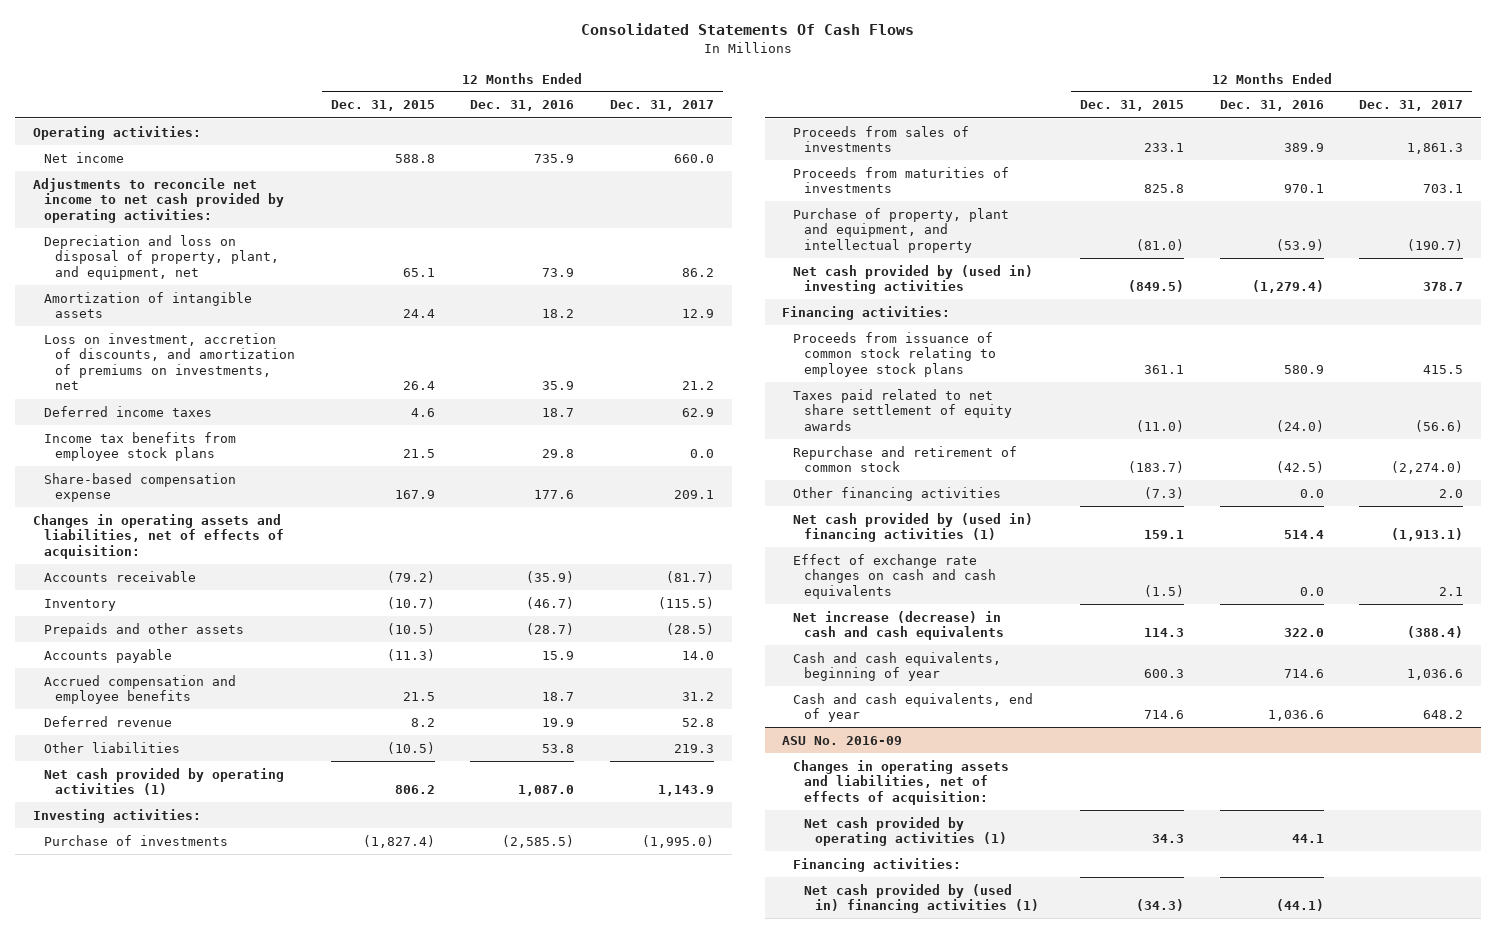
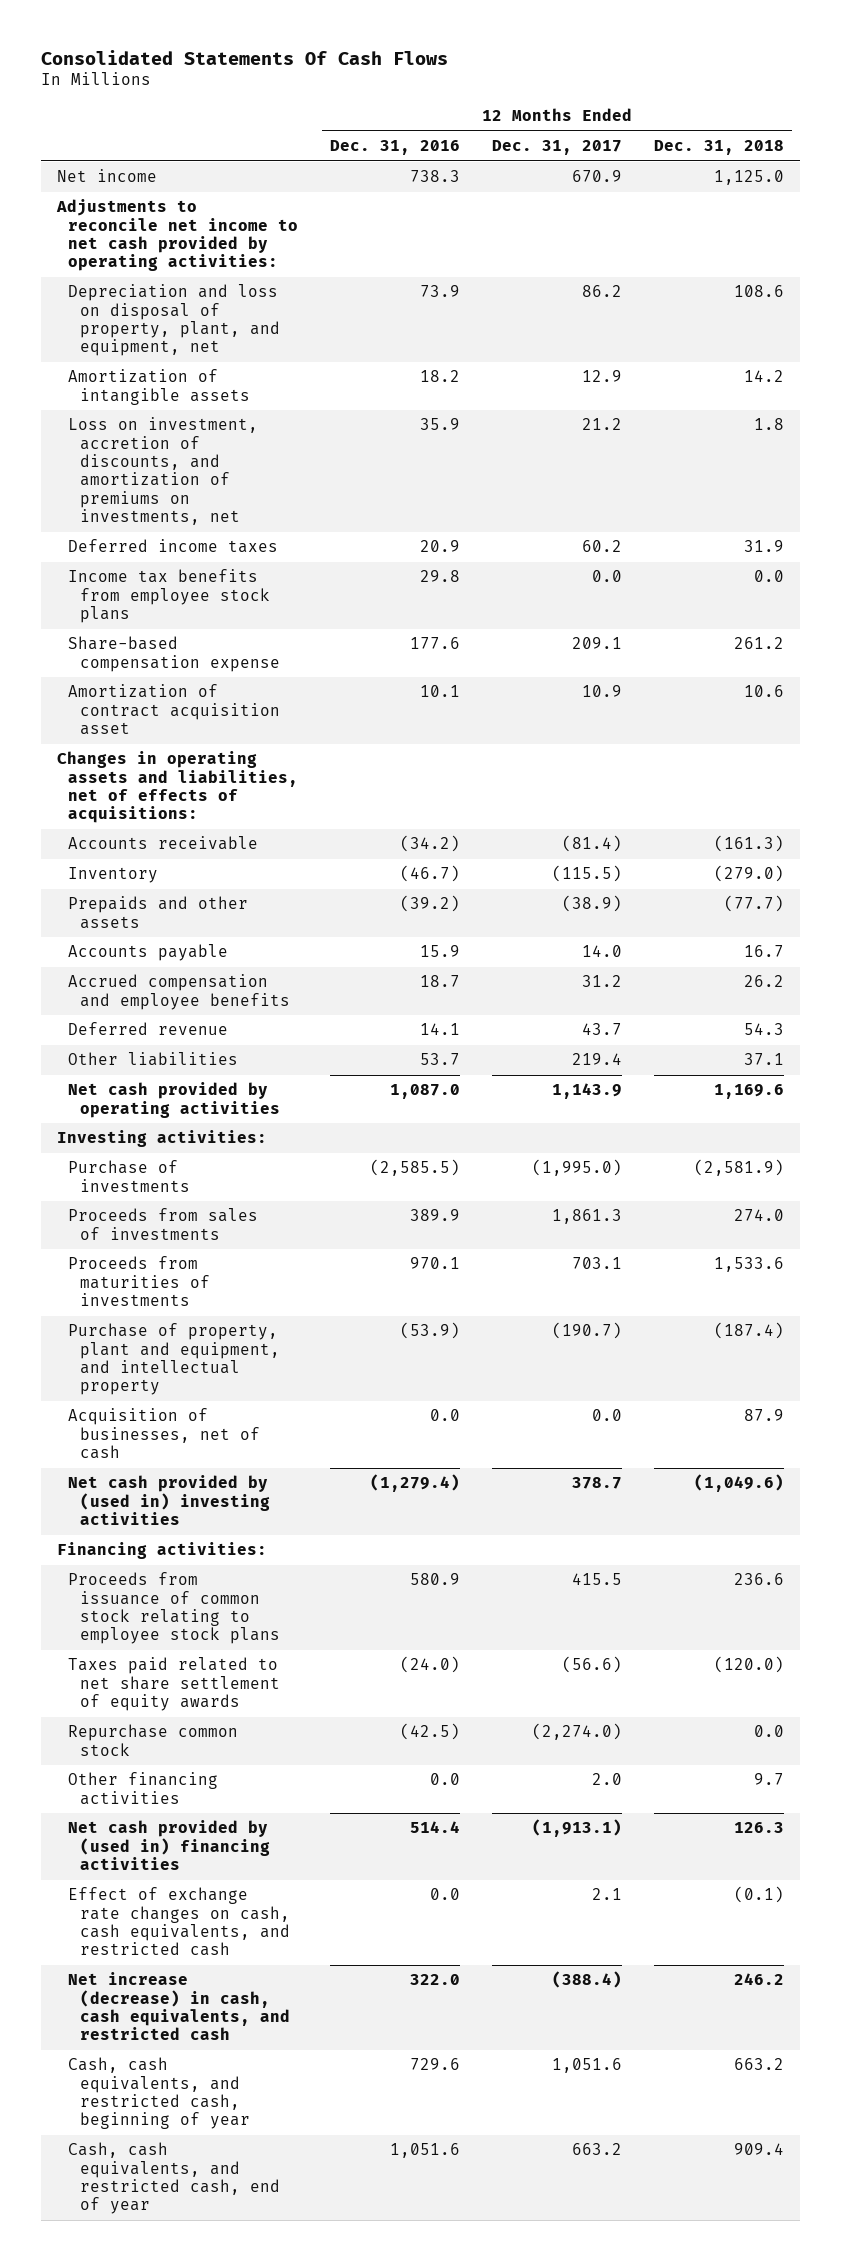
[330,100,435,112] Dec. 31, 2015 -> none
none -> [654,140,785,156] Dec. 31, 2018
[32,125,201,140] Operating activities: -> none
[534,153,575,163] 735.9 -> [410,170,461,183] 738.3
[673,153,714,163] 660.0 -> [572,170,623,183] 670.9
[542,407,575,417] 18.7 -> [420,540,461,553] 20.9
[681,407,714,417] 62.9 -> [582,540,623,553] 60.2
none -> [68,684,280,736] Amortization of contract acquisition asset
[32,513,284,559] Changes in operating assets and liabilities, net of effects of acquisition: -> [56,751,299,824] Changes in operating assets and liabilities, net of effects of acquisitions:
[526,570,575,583] (35.9) -> [400,835,461,853] (34.2)
[665,570,714,583] (81.7) -> [562,835,623,853] (81.4)
[526,622,575,635] (28.7) -> [400,895,461,913] (39.2)
[665,622,714,635] (28.5) -> [562,895,623,913] (38.9)
[542,717,575,727] 19.9 -> [420,1023,461,1036] 14.1
[681,717,714,727] 52.8 -> [582,1023,623,1036] 43.7
[542,743,575,753] 53.8 -> [420,1053,461,1066] 53.7
[673,743,714,753] 219.3 -> [572,1053,623,1066] 219.4
[43,767,284,796] Net cash provided by operating activities (1) -> [68,1082,280,1118] Net cash provided by operating activities
none -> [68,1408,260,1460] Acquisition of businesses, net of cash
[793,445,1018,473] Repurchase and retirement of common stock -> [68,1724,239,1756] Repurchase common stock
[782,735,903,745] ASU No. 2016-09 -> none
[793,759,1010,805] Changes in operating assets and liabilities, net of effects of acquisition: -> none
[804,816,1008,847] Net cash provided by operating activities (1) -> none
[793,857,962,872] Financing activities: -> none
[804,883,1040,914] Net cash provided by (used in) financing activities (1) -> none
[793,512,1034,543] Net cash provided by (used in) financing activities (1) -> [68,1820,270,1871] Net cash provided by (used in) financing activities
[793,553,997,599] Effect of exchange rate changes on cash and cash equivalents -> [68,1887,290,1957] Effect of exchange rate changes on cash, cash equivalents, and restricted cash
[793,610,1005,641] Net increase (decrease) in cash and cash equivalents -> [68,1972,290,2041] Net increase (decrease) in cash, cash equivalents, and restricted cash
[793,651,1002,682] Cash and cash equivalents, beginning of year -> [68,2057,250,2130] Cash, cash equivalents, and restricted cash, beginning of year
[1283,669,1324,679] 714.6 -> [410,2058,461,2071] 729.6
[1407,669,1464,681] 1,036.6 -> [552,2058,623,2074] 1,051.6
[793,692,1034,723] Cash and cash equivalents, end of year -> [68,2142,280,2215] Cash, cash equivalents, and restricted cash, end of year
[1267,710,1324,722] 1,036.6 -> [390,2143,461,2159] 1,051.6
[1423,710,1464,720] 648.2 -> [572,2143,623,2156] 663.2

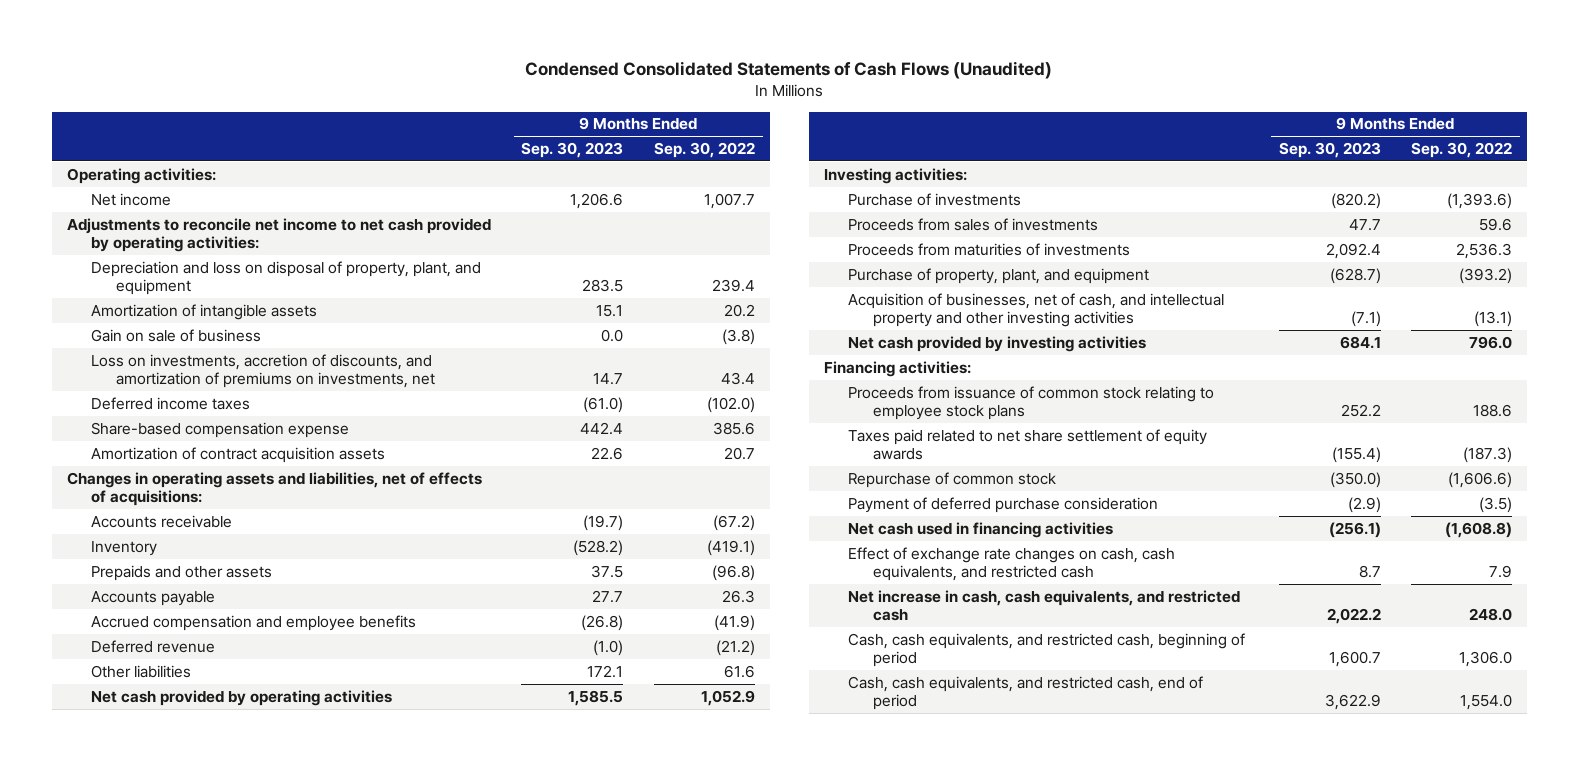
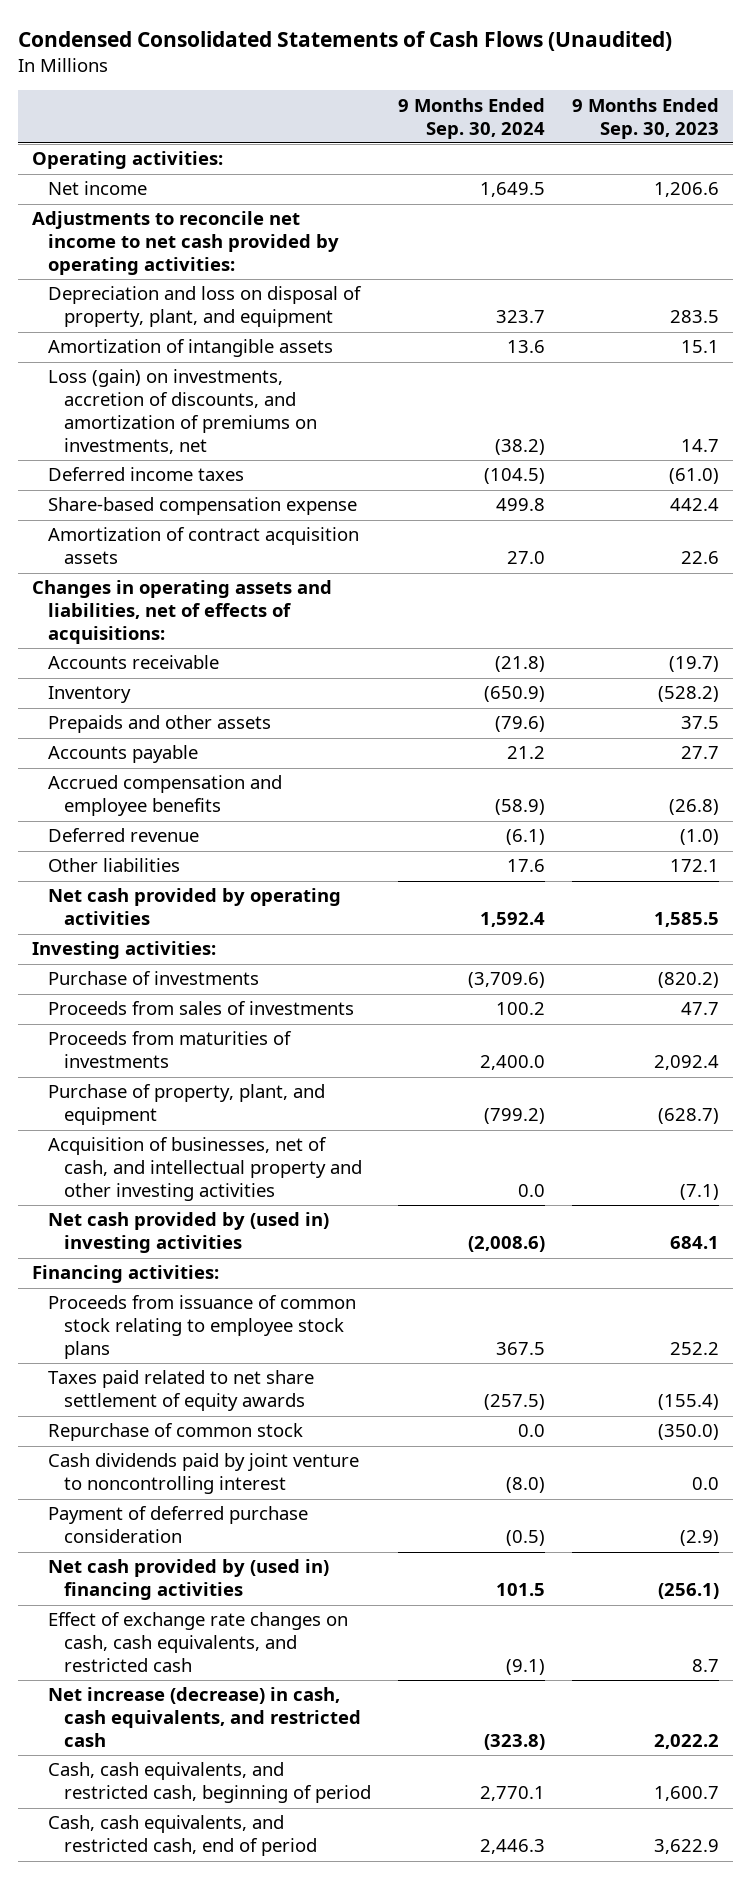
[653,141,755,158] Sep. 30, 2022 -> none
none -> [398,97,546,139] 9 Months Ended Sep. 30, 2024
[91,328,262,342] Gain on sale of business -> none
[91,353,435,389] Loss on investments, accretion of discounts, and amortization of premiums on investments, net -> [48,369,317,454] Loss (gain) on investments, accretion of discounts, and amortization of premiums on investments, net
[848,335,1147,352] Net cash provided by investing activities -> [48,1212,330,1254] Net cash provided by (used in) investing activities
none -> [48,1453,360,1495] Cash dividends paid by joint venture to noncontrolling interest
[848,521,1114,538] Net cash used in financing activities -> [48,1559,330,1601] Net cash provided by (used in) financing activities
[848,589,1241,622] Net increase in cash, cash equivalents, and restricted cash -> [48,1687,361,1748] Net increase (decrease) in cash, cash equivalents, and restricted cash

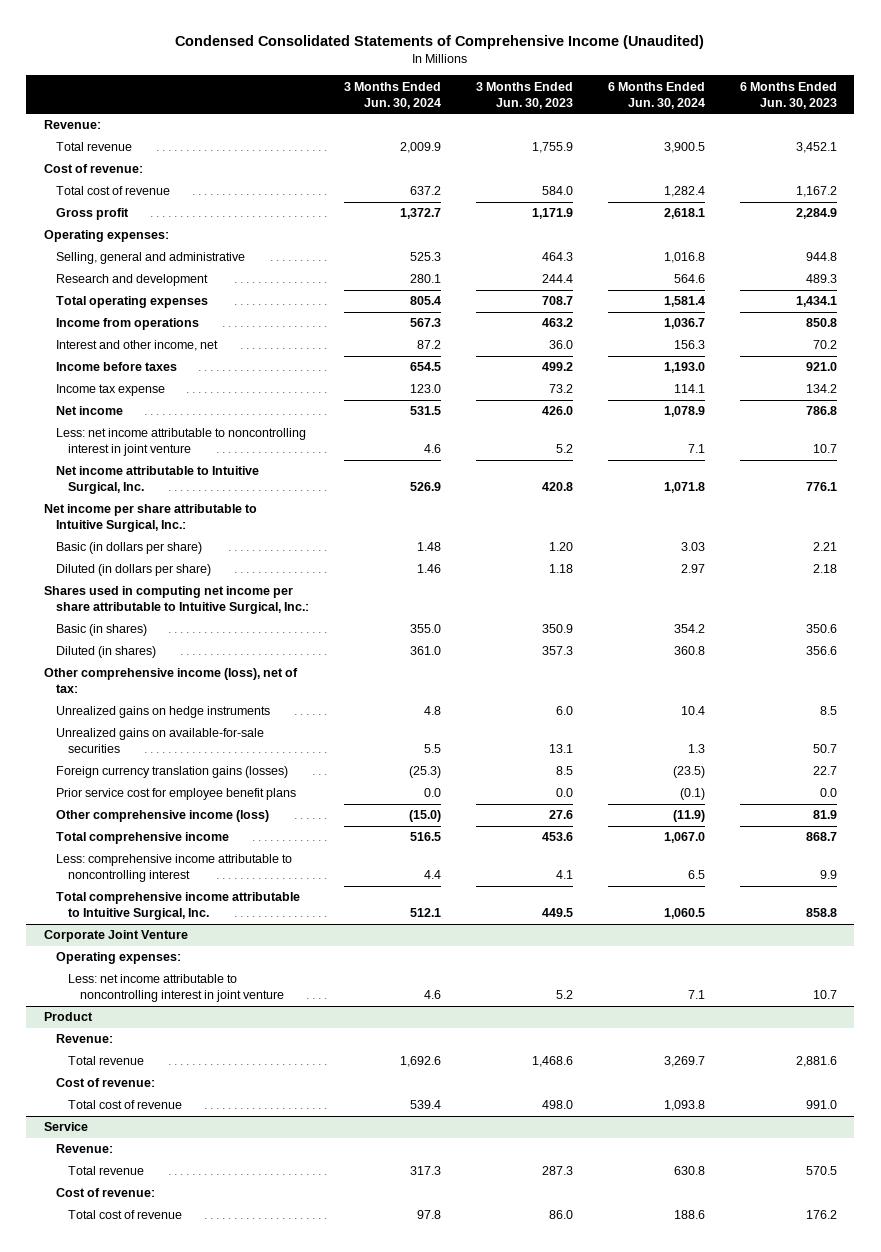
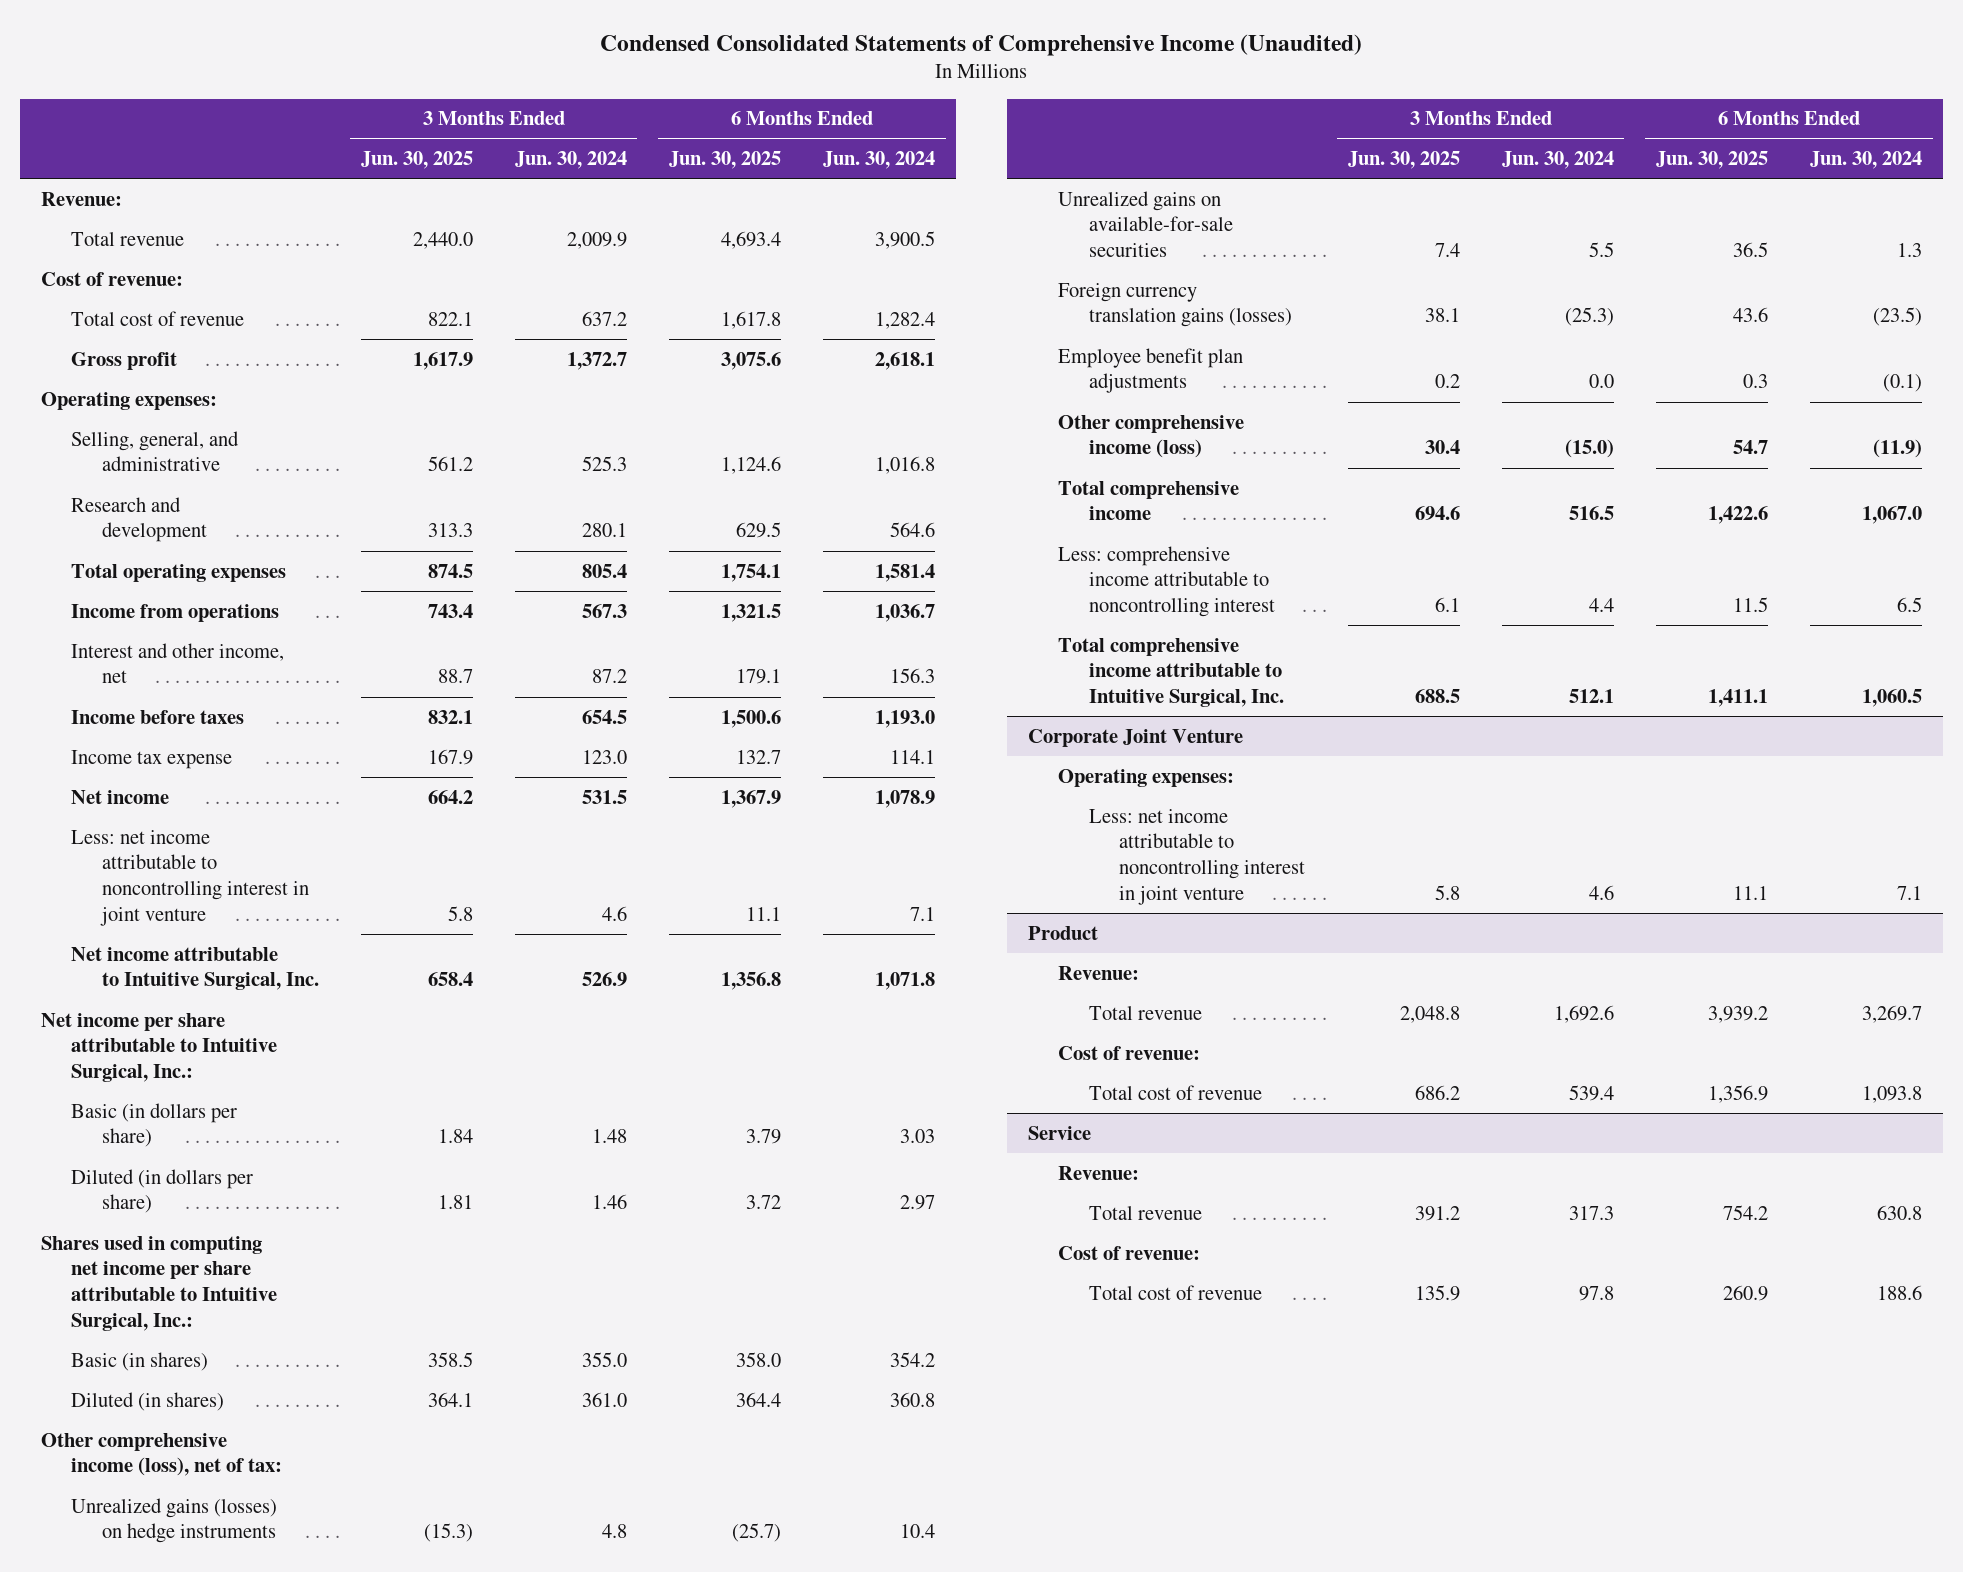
[475,81,573,109] 3 Months Ended Jun. 30, 2023 -> none
[739,81,837,109] 6 Months Ended Jun. 30, 2023 -> none
none -> [360,150,473,169] Jun. 30, 2025
none -> [668,150,781,169] Jun. 30, 2025
[56,252,246,265] Selling, general and administrative -> [71,430,240,472] Selling, general, and administrative
[56,706,271,719] Unrealized gains on hedge instruments -> [71,1497,278,1544] Unrealized gains (losses) on hedge instruments
[56,788,297,801] Prior service cost for employee benefit plans -> [1058,347,1244,394] Employee benefit plan adjustments

